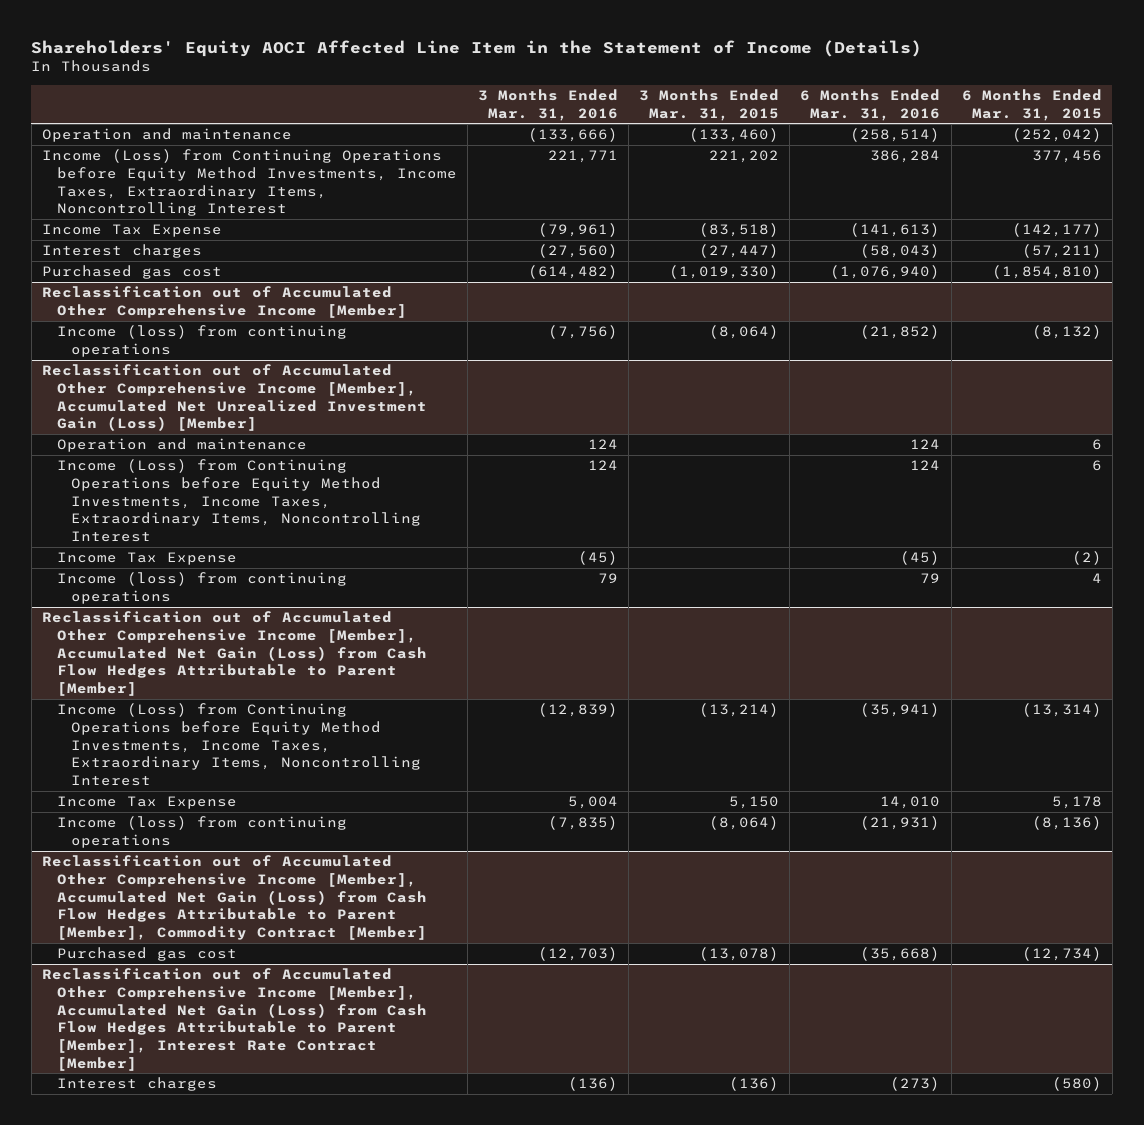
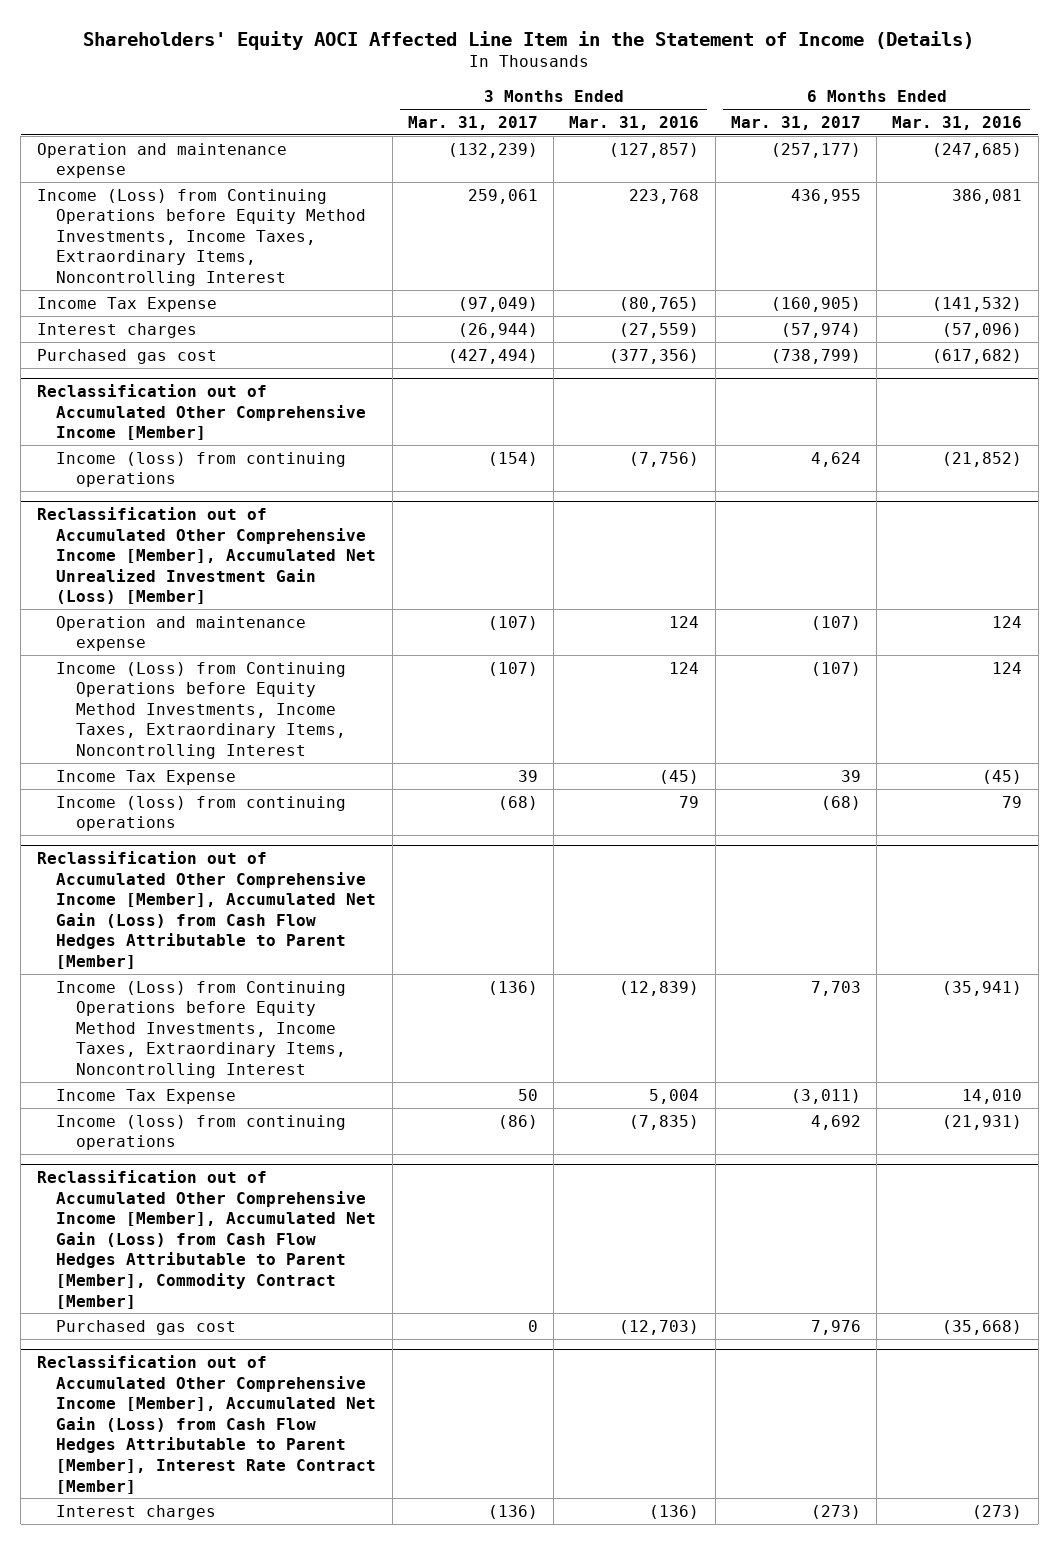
[639,88,780,121] 3 Months Ended Mar. 31, 2015 -> none
[961,88,1102,121] 6 Months Ended Mar. 31, 2015 -> none
none -> [407,115,538,130] Mar. 31, 2017
none -> [730,115,861,130] Mar. 31, 2017
[42,128,293,143] Operation and maintenance -> [36,142,287,179] Operation and maintenance expense
[527,128,618,143] (133,666) -> [609,142,700,158] (127,857)
[850,128,941,143] (258,514) -> [932,142,1023,158] (247,685)
[547,150,618,164] 221,771 -> [629,188,700,204] 223,768
[870,150,941,164] 386,284 -> [952,188,1023,204] 386,081
[537,223,618,238] (79,961) -> [619,296,700,312] (80,765)
[850,223,941,238] (141,613) -> [932,296,1023,312] (141,532)
[537,244,618,259] (27,560) -> [619,322,700,338] (27,559)
[860,244,941,259] (58,043) -> [942,322,1023,338] (57,096)
[527,265,618,280] (614,482) -> [609,348,700,364] (377,356)
[830,265,941,280] (1,076,940) -> [932,348,1023,364] (617,682)
[56,438,307,453] Operation and maintenance -> [56,615,307,652] Operation and maintenance expense

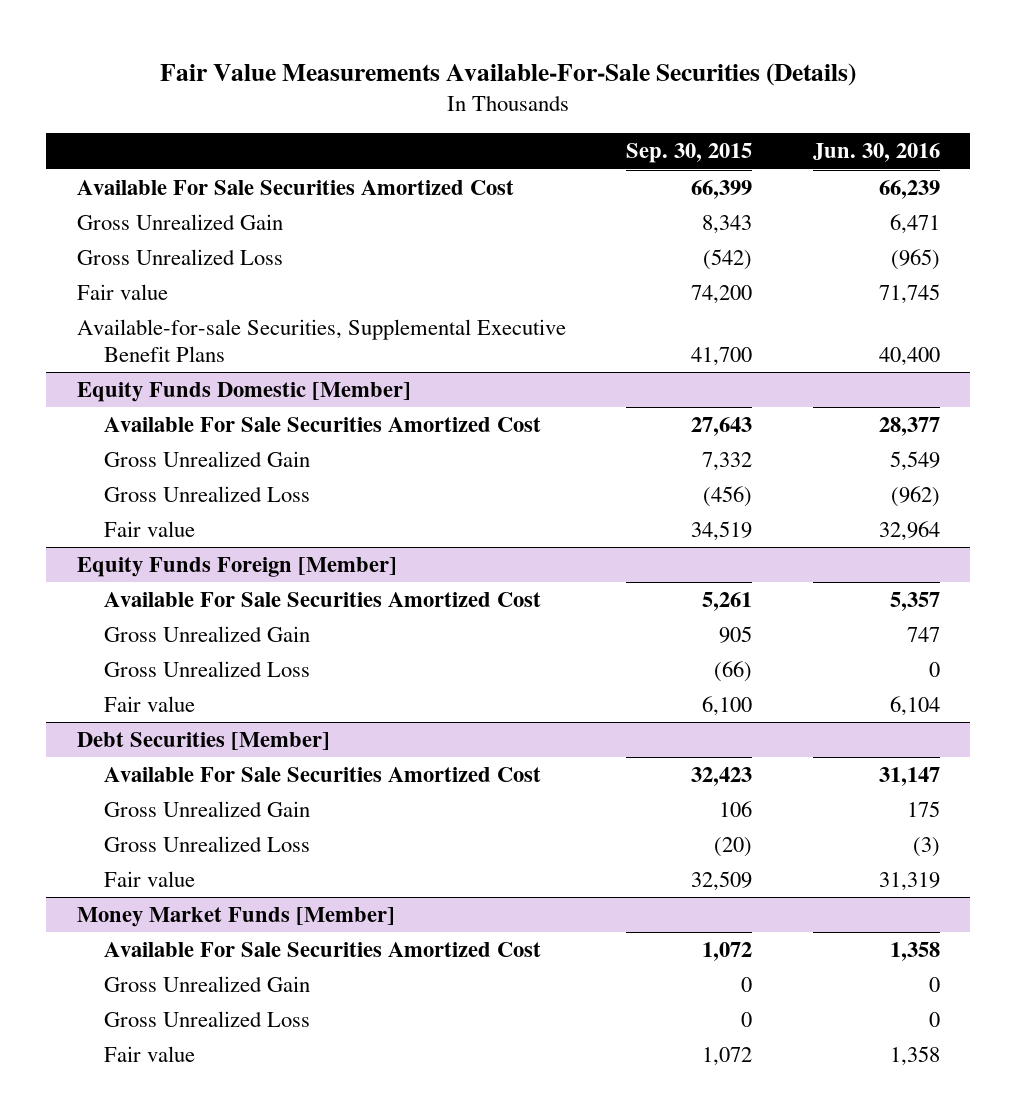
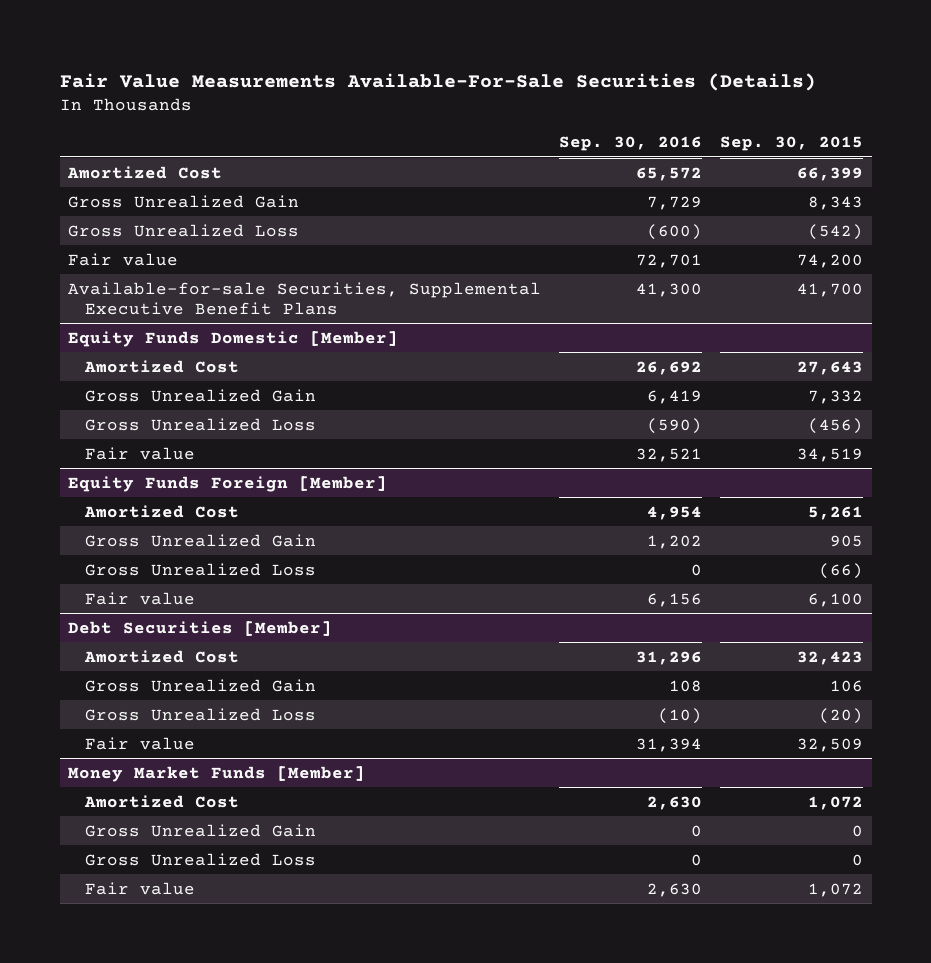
[812,143,940,163] Jun. 30, 2016 -> none
none -> [559,136,703,152] Sep. 30, 2016
[76,179,514,195] Available For Sale Securities Amortized Cost -> [67,165,223,179] Amortized Cost
[103,416,541,432] Available For Sale Securities Amortized Cost -> [84,359,240,373] Amortized Cost
[103,591,541,607] Available For Sale Securities Amortized Cost -> [84,504,240,518] Amortized Cost
[103,766,541,782] Available For Sale Securities Amortized Cost -> [84,649,240,663] Amortized Cost
[103,941,541,957] Available For Sale Securities Amortized Cost -> [84,794,240,808] Amortized Cost

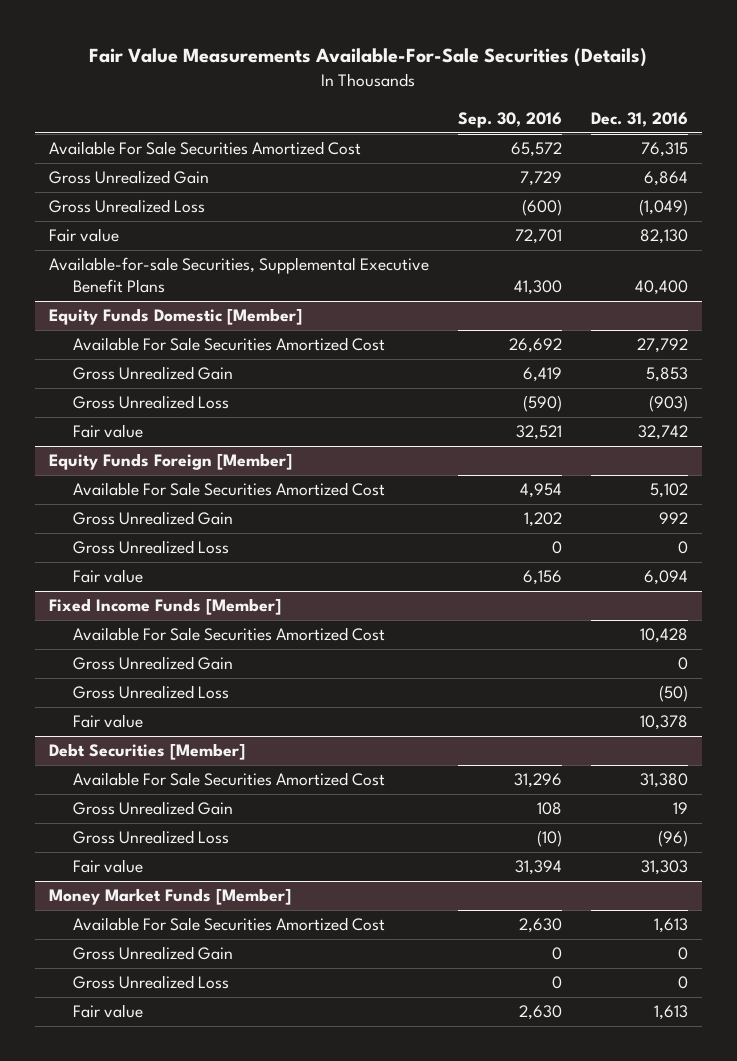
[719,136,863,152] Sep. 30, 2015 -> none
none -> [590,111,688,127] Dec. 31, 2016
[67,165,223,179] Amortized Cost -> [49,141,362,156] Available For Sale Securities Amortized Cost
[84,359,240,373] Amortized Cost -> [73,337,386,352] Available For Sale Securities Amortized Cost
[84,504,240,518] Amortized Cost -> [73,482,386,497] Available For Sale Securities Amortized Cost
none -> [49,598,282,616] Fixed Income Funds [Member]
none -> [73,627,386,642] Available For Sale Securities Amortized Cost
none -> [73,656,234,671] Gross Unrealized Gain
none -> [73,685,230,700] Gross Unrealized Loss
none -> [73,714,144,729] Fair value
[84,649,240,663] Amortized Cost -> [73,772,386,787] Available For Sale Securities Amortized Cost
[84,794,240,808] Amortized Cost -> [73,917,386,932] Available For Sale Securities Amortized Cost

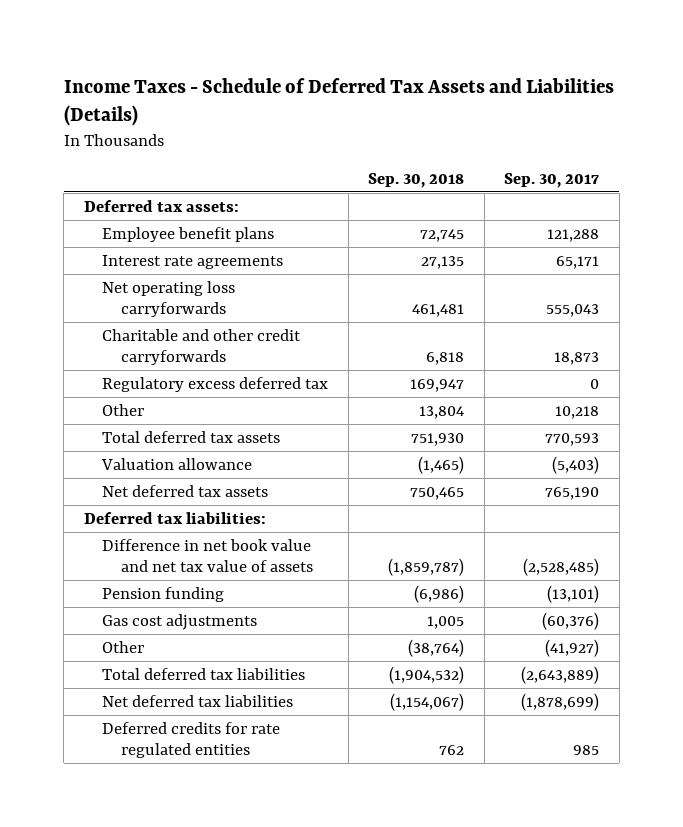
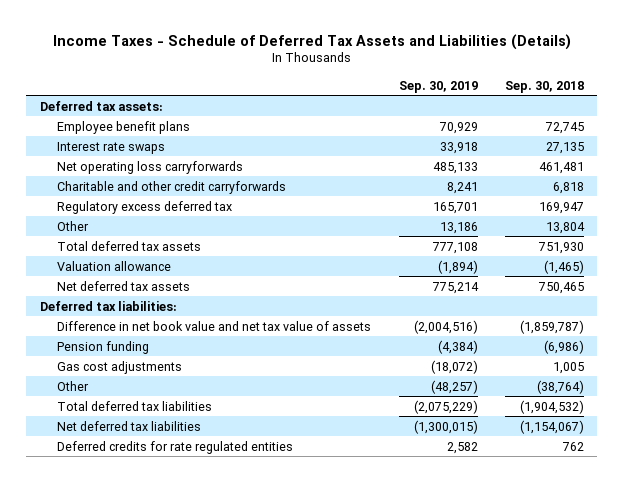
[504,172,600,188] Sep. 30, 2017 -> none
none -> [398,80,478,93] Sep. 30, 2019
[102,254,284,269] Interest rate agreements -> [57,141,166,154] Interest rate swaps

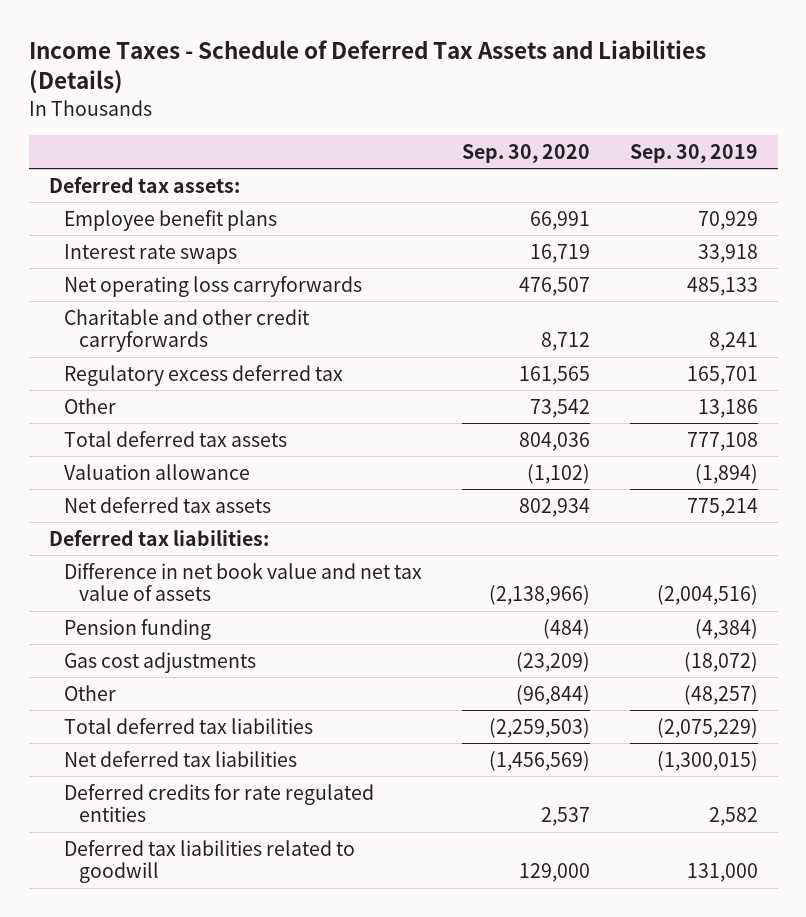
[504,80,584,93] Sep. 30, 2018 -> none
none -> [461,143,590,163] Sep. 30, 2020
none -> [64,839,356,884] Deferred tax liabilities related to goodwill

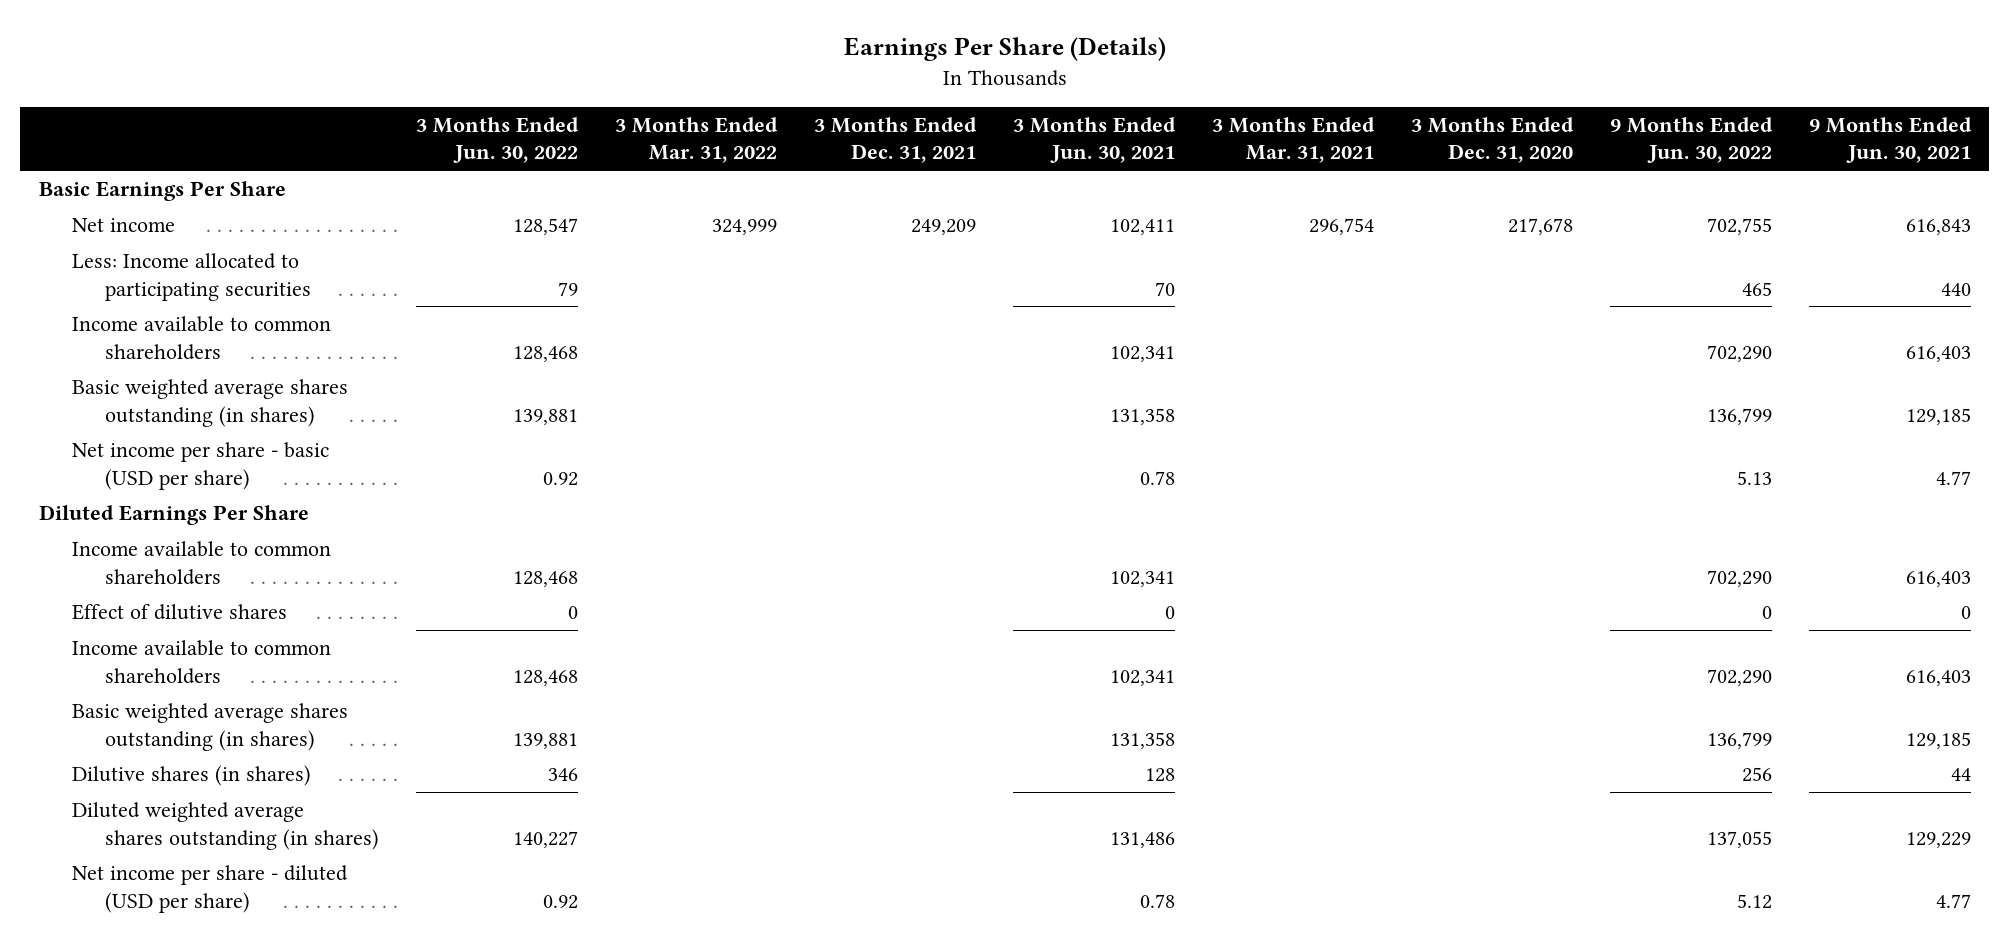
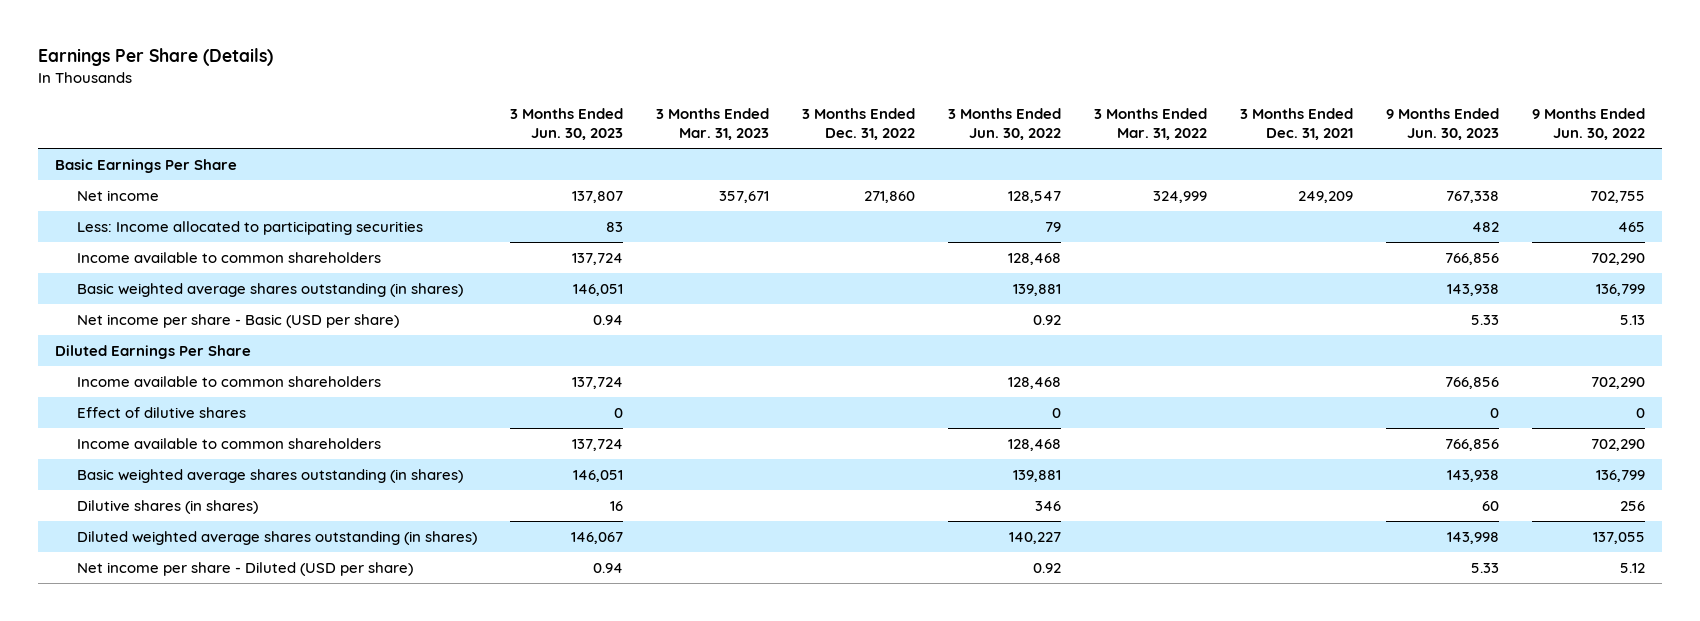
[1012,116,1176,164] 3 Months Ended Jun. 30, 2021 -> none
[1211,116,1375,164] 3 Months Ended Mar. 31, 2021 -> none
[1410,116,1574,164] 3 Months Ended Dec. 31, 2020 -> none
[1808,116,1972,164] 9 Months Ended Jun. 30, 2021 -> none
none -> [510,107,624,141] 3 Months Ended Jun. 30, 2023
none -> [656,107,770,141] 3 Months Ended Mar. 31, 2023
none -> [802,107,916,141] 3 Months Ended Dec. 31, 2022
none -> [1386,107,1500,141] 9 Months Ended Jun. 30, 2023
[71,442,329,490] Net income per share - basic (USD per share) -> [77,313,400,328] Net income per share - Basic (USD per share)
[71,865,348,913] Net income per share - diluted (USD per share) -> [77,561,414,576] Net income per share - Diluted (USD per share)

